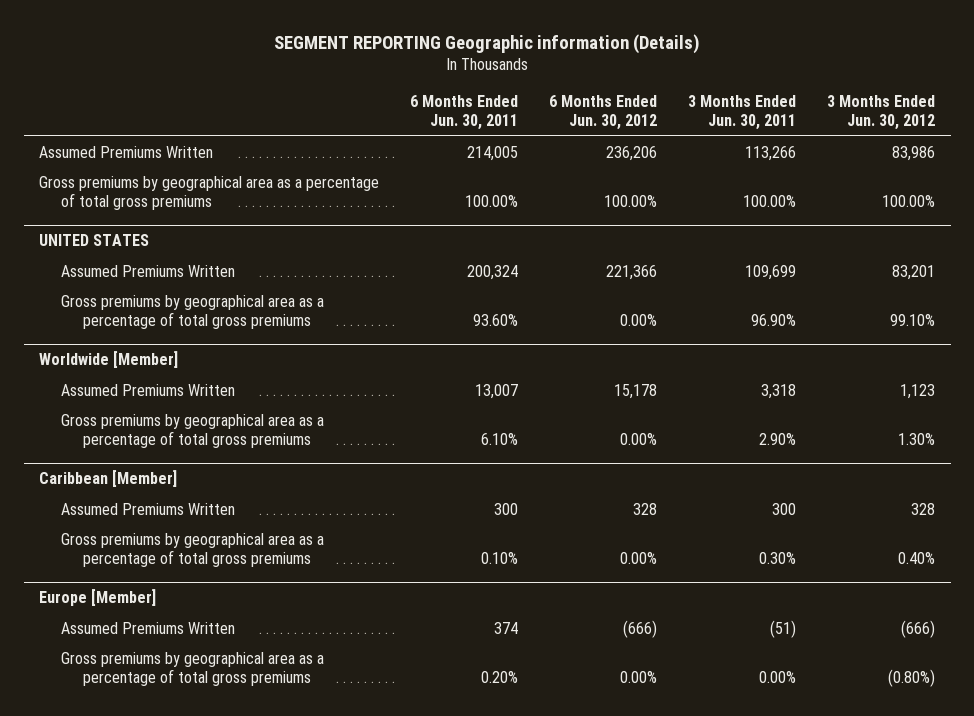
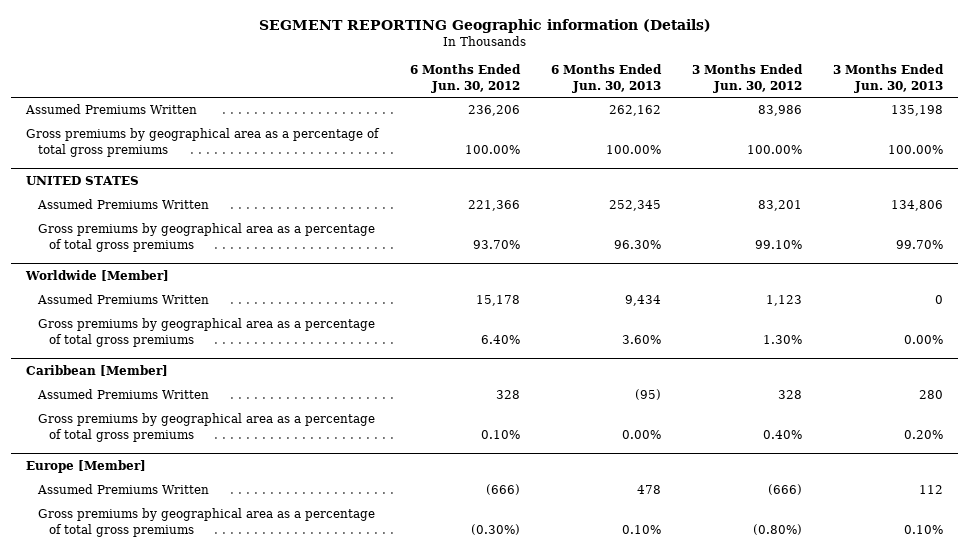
[410,95,519,131] 6 Months Ended Jun. 30, 2011 -> none
[688,95,797,131] 3 Months Ended Jun. 30, 2011 -> none
none -> [550,64,662,93] 6 Months Ended Jun. 30, 2013
none -> [832,64,944,93] 3 Months Ended Jun. 30, 2013
[620,313,658,326] 0.00% -> [472,239,520,249] 93.70%
[620,432,658,445] 0.00% -> [480,334,520,344] 6.40%
[620,551,658,564] 0.00% -> [480,429,520,439] 0.10%
[620,670,658,683] 0.00% -> [470,523,520,535] (0.30%)

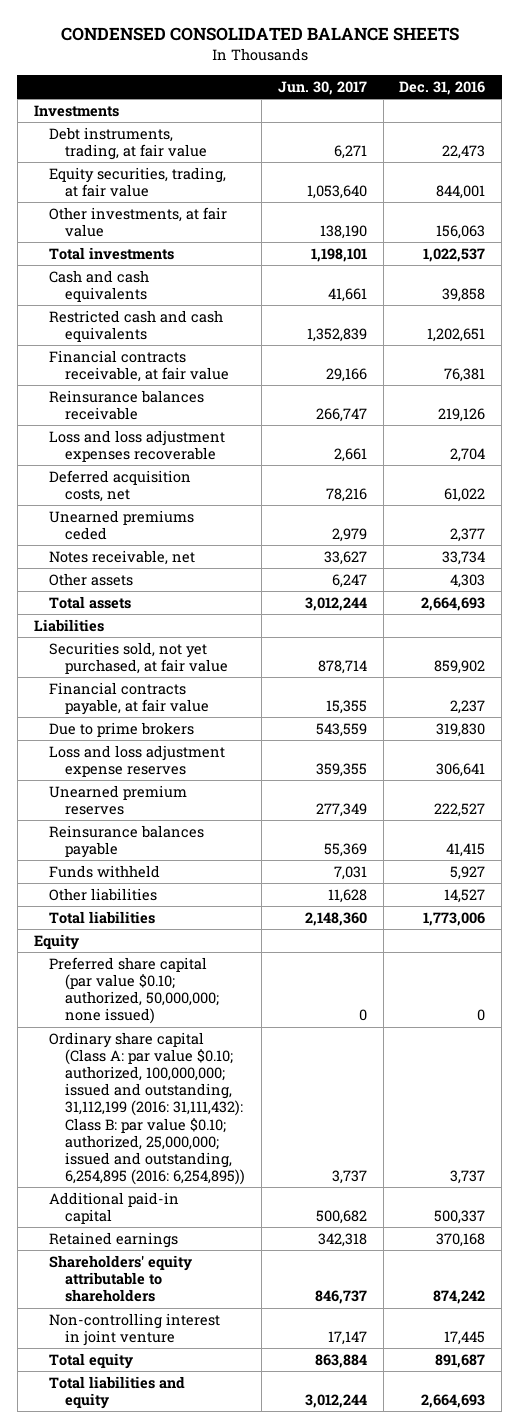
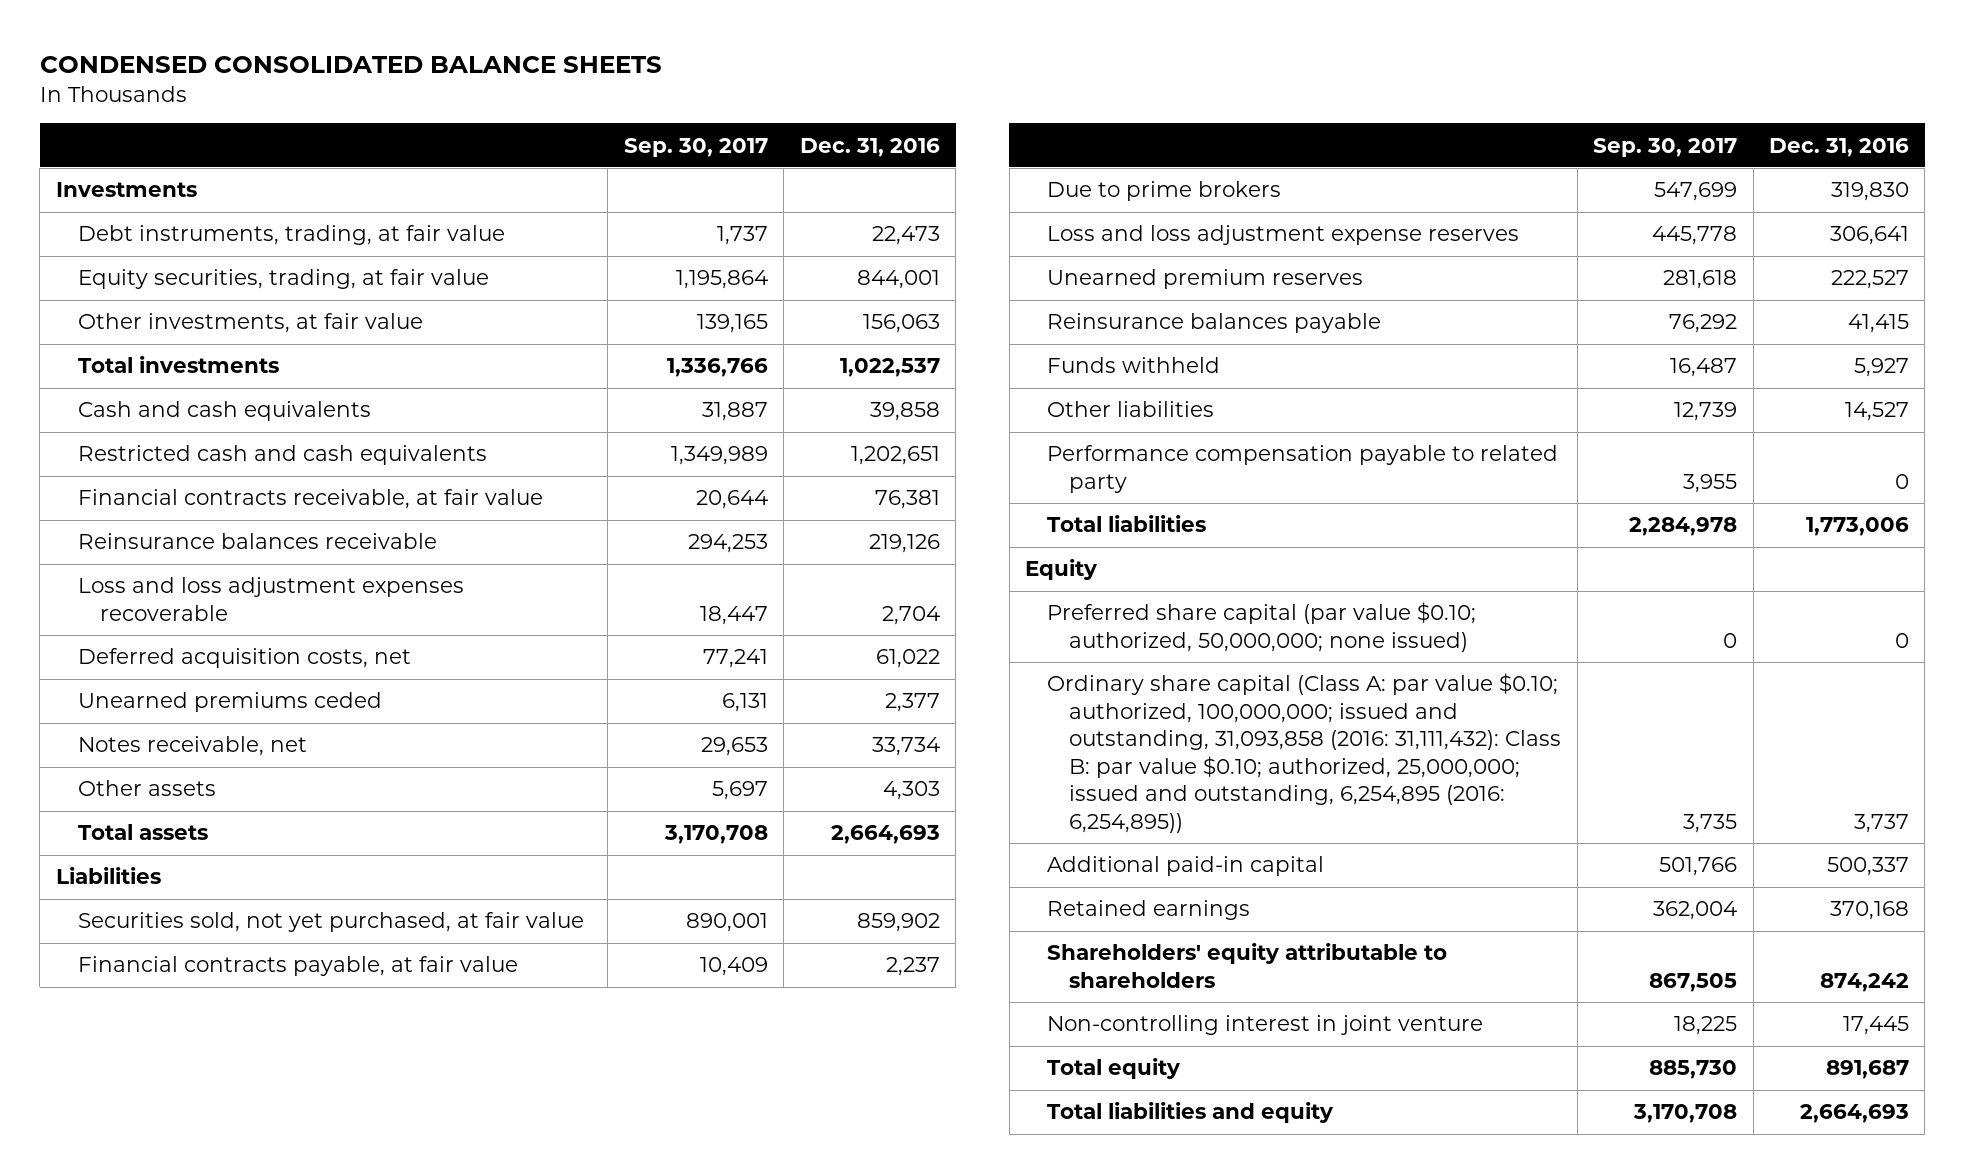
[277,80,367,95] Jun. 30, 2017 -> none
none -> [623,137,768,157] Sep. 30, 2017
none -> [1047,445,1559,493] Performance compensation payable to related party
[49,1031,246,1185] Ordinary share capital (Class A: par value $0.10; authorized, 100,000,000; issued and outstanding, 31,112,199 (2016: 31,111,432): Class B: par value $0.10; authorized, 25,000,000; issued and outstanding, 6,254,895 (2016: 6,254,895)) -> [1047,673,1562,833] Ordinary share capital (Class A: par value $0.10; authorized, 100,000,000; issued and outstanding, 31,093,858 (2016: 31,111,432): Class B: par value $0.10; authorized, 25,000,000; issued and outstanding, 6,254,895 (2016: 6,254,895))

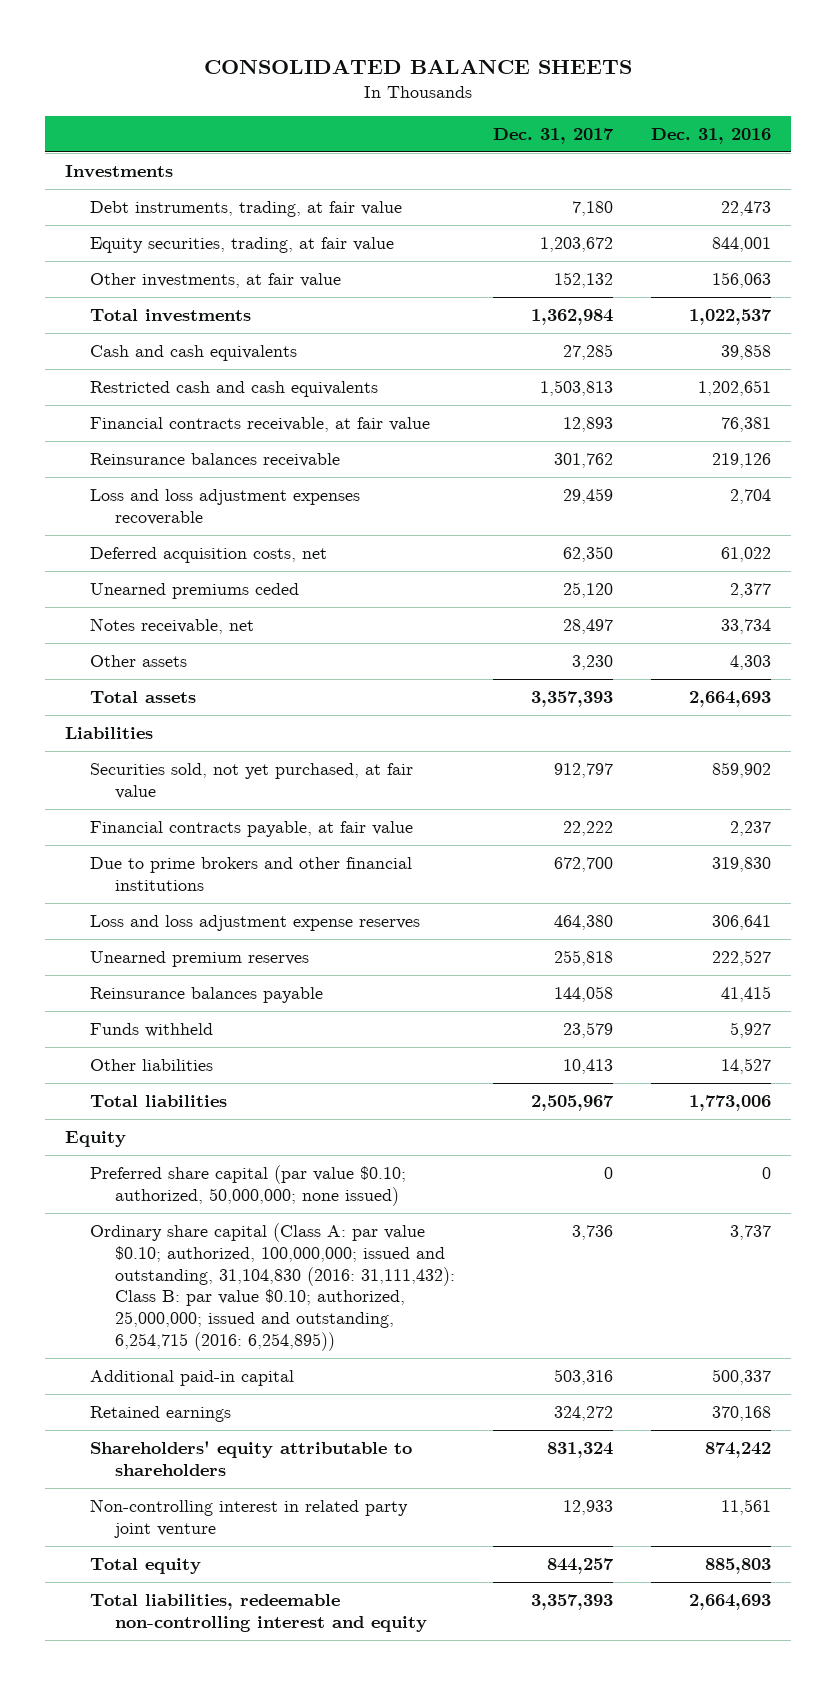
[39,56,662,74] CONDENSED CONSOLIDATED BALANCE SHEETS -> [203,58,632,74] CONSOLIDATED BALANCE SHEETS
[623,137,768,157] Sep. 30, 2017 -> none
none -> [493,128,615,145] Dec. 31, 2017
[1047,181,1282,202] Due to prime brokers -> [89,857,412,891] Due to prime brokers and other financial institutions
[1047,445,1559,493] Performance compensation payable to related party -> none
[1047,673,1562,833] Ordinary share capital (Class A: par value $0.10; authorized, 100,000,000; issued and outstanding, 31,093,858 (2016: 31,111,432): Class B: par value $0.10; authorized, 25,000,000; issued and outstanding, 6,254,895 (2016: 6,254,895)) -> [89,1223,456,1351] Ordinary share capital (Class A: par value $0.10; authorized, 100,000,000; issued and outstanding, 31,104,830 (2016: 31,111,432): Class B: par value $0.10; authorized, 25,000,000; issued and outstanding, 6,254,715 (2016: 6,254,895))
[1047,1015,1484,1036] Non-controlling interest in joint venture -> [89,1499,408,1538] Non-controlling interest in related party joint venture
[1842,1016,1909,1036] 17,445 -> [721,1499,772,1516] 11,561
[1825,1060,1909,1080] 891,687 -> [705,1558,772,1575] 885,803
[1047,1102,1335,1124] Total liabilities and equity -> [89,1594,428,1632] Total liabilities, redeemable non-controlling interest and equity

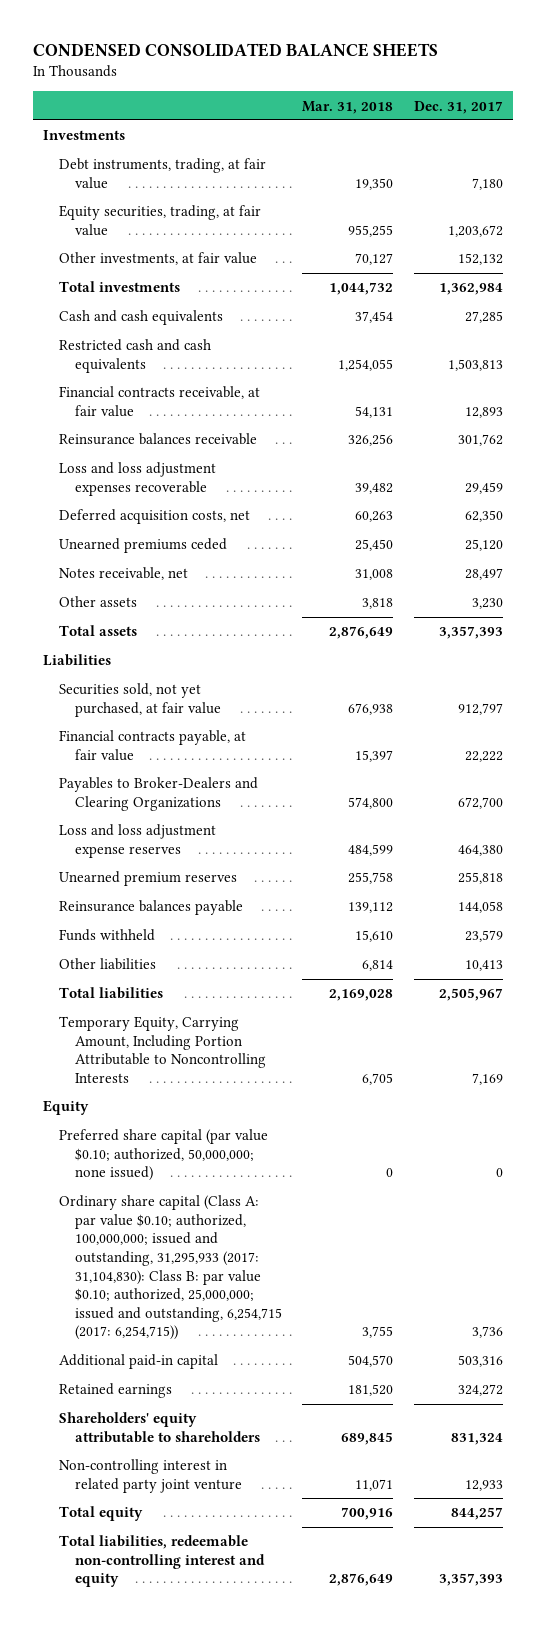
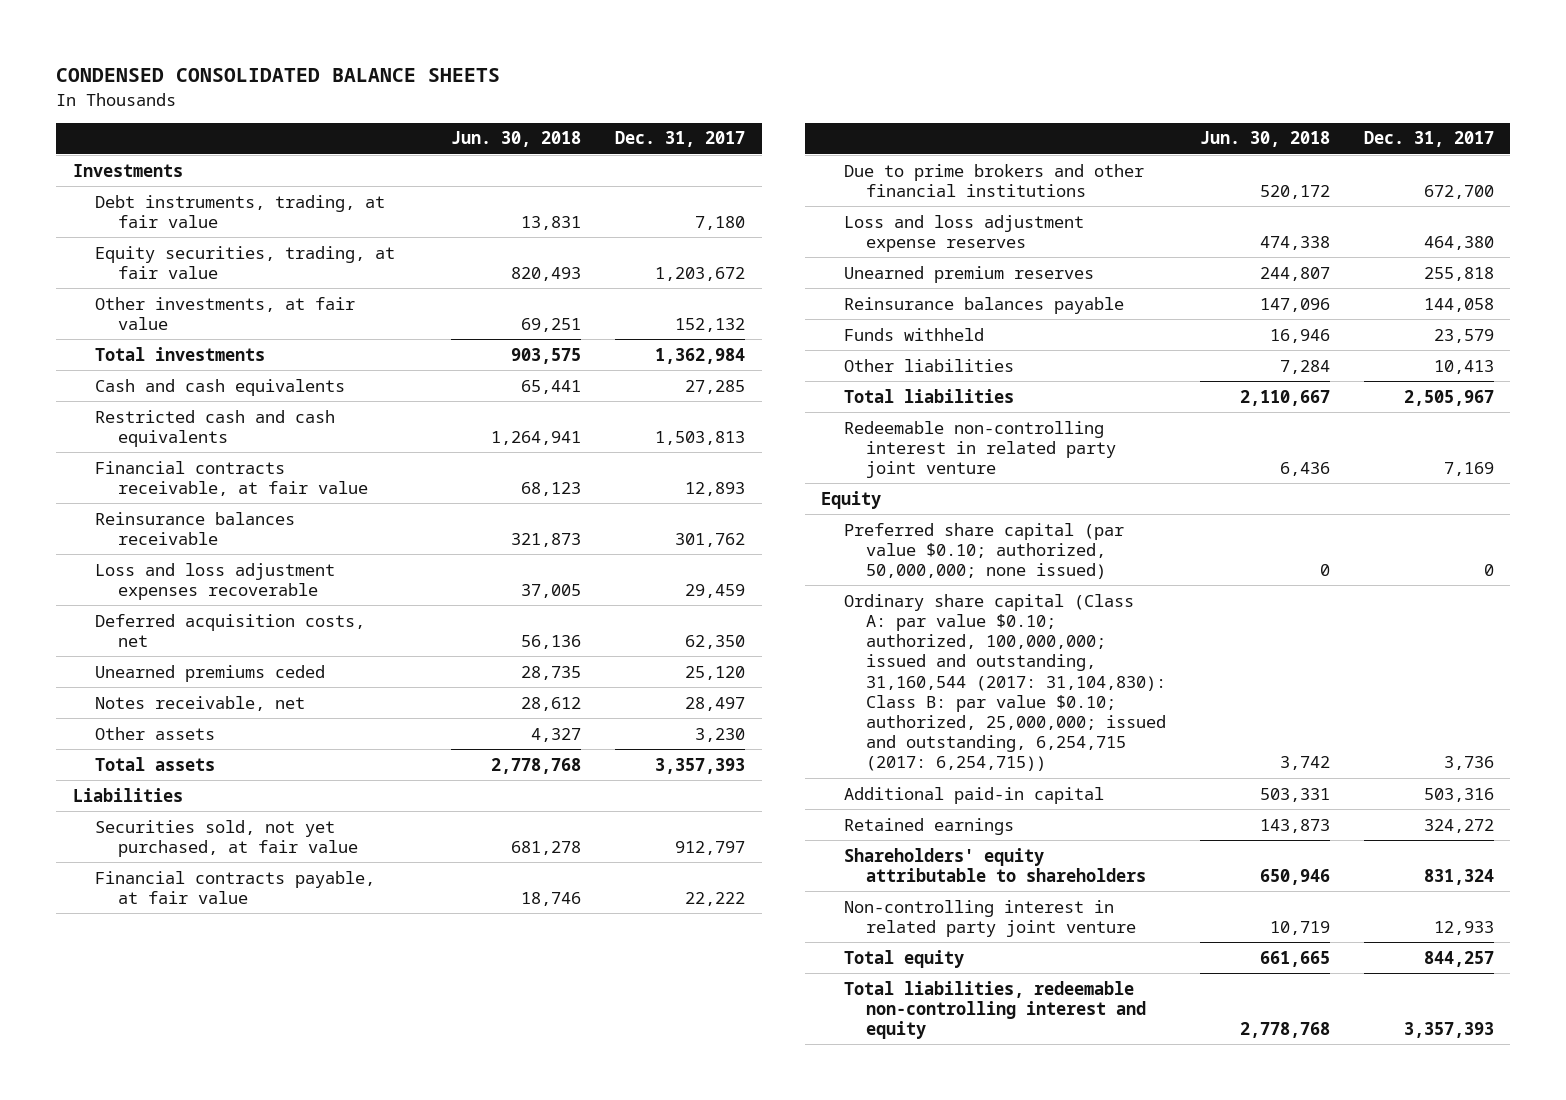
[302,100,394,114] Mar. 31, 2018 -> none
none -> [451,131,582,148] Jun. 30, 2018
[58,777,258,811] Payables to Broker-Dealers and Clearing Organizations -> [843,163,1144,197] Due to prime brokers and other financial institutions
[58,1016,266,1083] Temporary Equity, Carrying Amount, Including Portion Attributable to Noncontrolling Interests -> [843,420,1117,479] Redeemable non-controlling interest in related party joint venture
[58,1195,282,1341] Ordinary share capital (Class A: par value $0.10; authorized, 100,000,000; issued and outstanding, 31,295,933 (2017: 31,104,830): Class B: par value $0.10; authorized, 25,000,000; issued and outstanding, 6,254,715 (2017: 6,254,715)) -> [843,593,1167,772] Ordinary share capital (Class A: par value $0.10; authorized, 100,000,000; issued and outstanding, 31,160,544 (2017: 31,104,830): Class B: par value $0.10; authorized, 25,000,000; issued and outstanding, 6,254,715 (2017: 6,254,715))

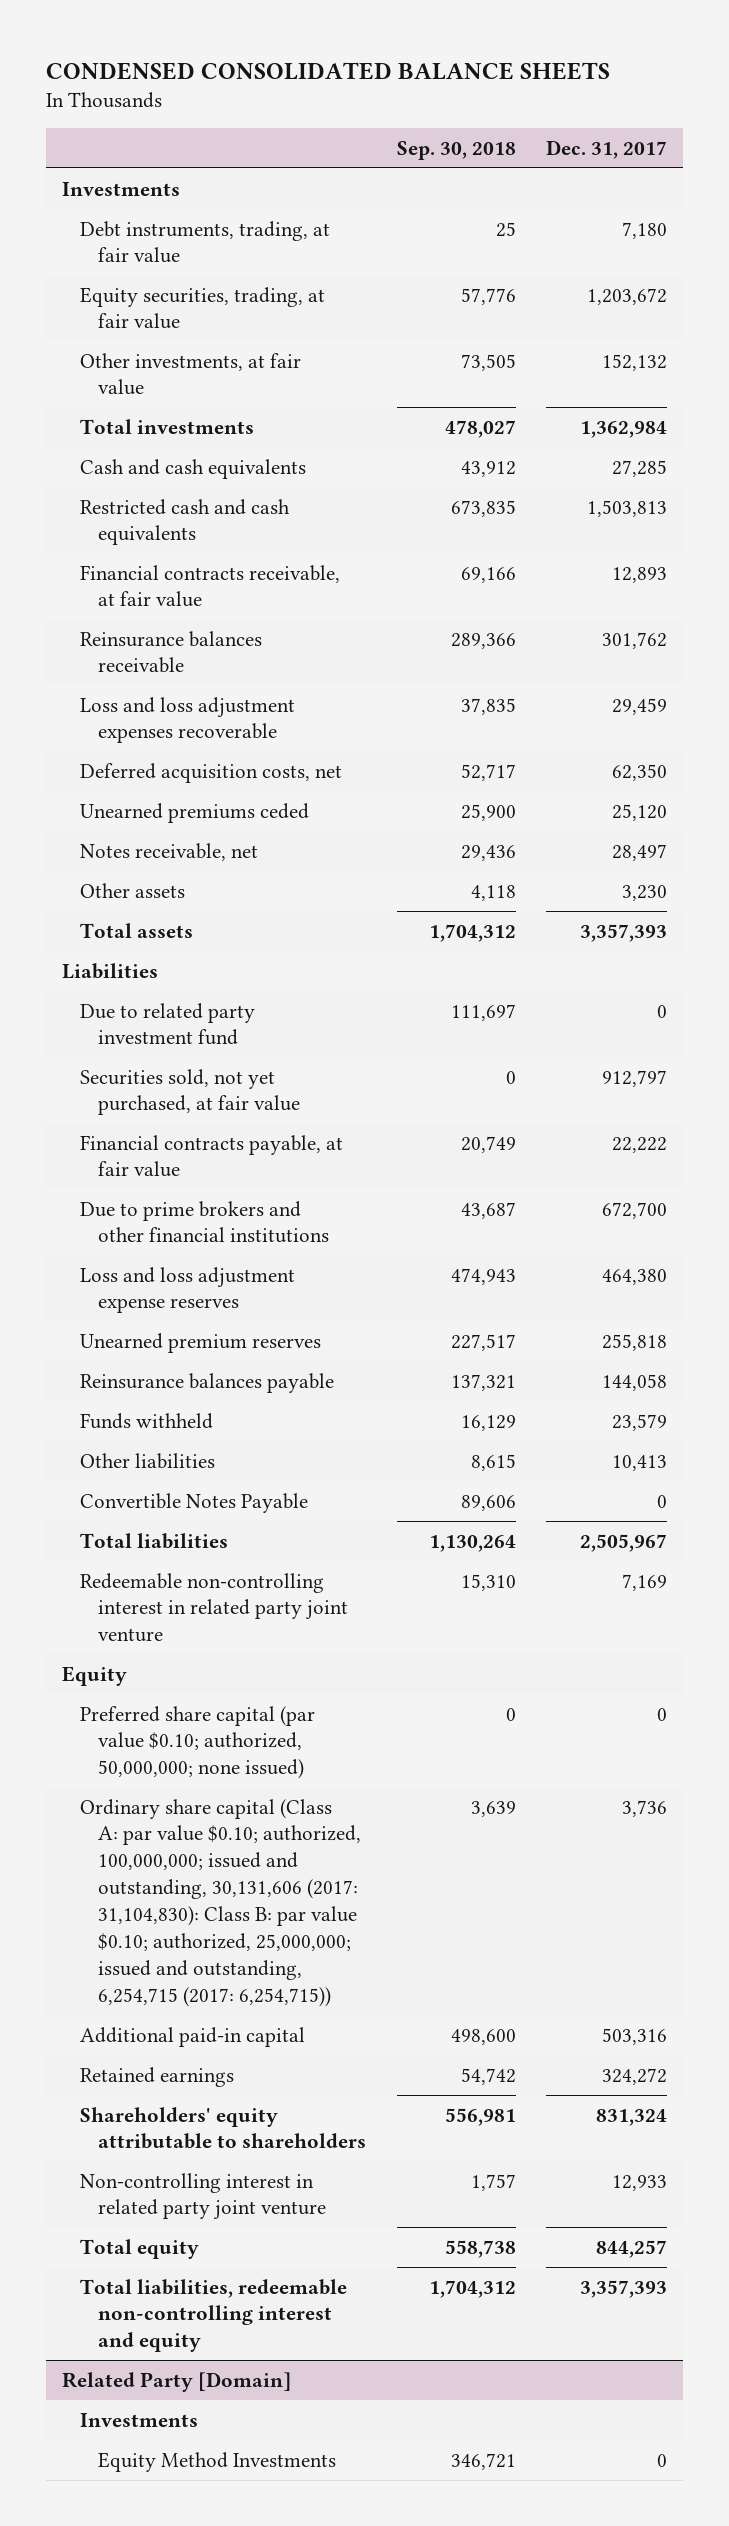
[451,131,582,148] Jun. 30, 2018 -> none
none -> [396,140,516,160] Sep. 30, 2018
none -> [79,1002,255,1046] Due to related party investment fund
none -> [79,1492,308,1513] Convertible Notes Payable
[843,593,1167,772] Ordinary share capital (Class A: par value $0.10; authorized, 100,000,000; issued and outstanding, 31,160,544 (2017: 31,104,830): Class B: par value $0.10; authorized, 25,000,000; issued and outstanding, 6,254,715 (2017: 6,254,715)) -> [79,1798,362,2007] Ordinary share capital (Class A: par value $0.10; authorized, 100,000,000; issued and outstanding, 30,131,606 (2017: 31,104,830): Class B: par value $0.10; authorized, 25,000,000; issued and outstanding, 6,254,715 (2017: 6,254,715))
none -> [61,2371,291,2392] Related Party [Domain]
none -> [79,2412,198,2427] Investments
none -> [98,2451,337,2472] Equity Method Investments

